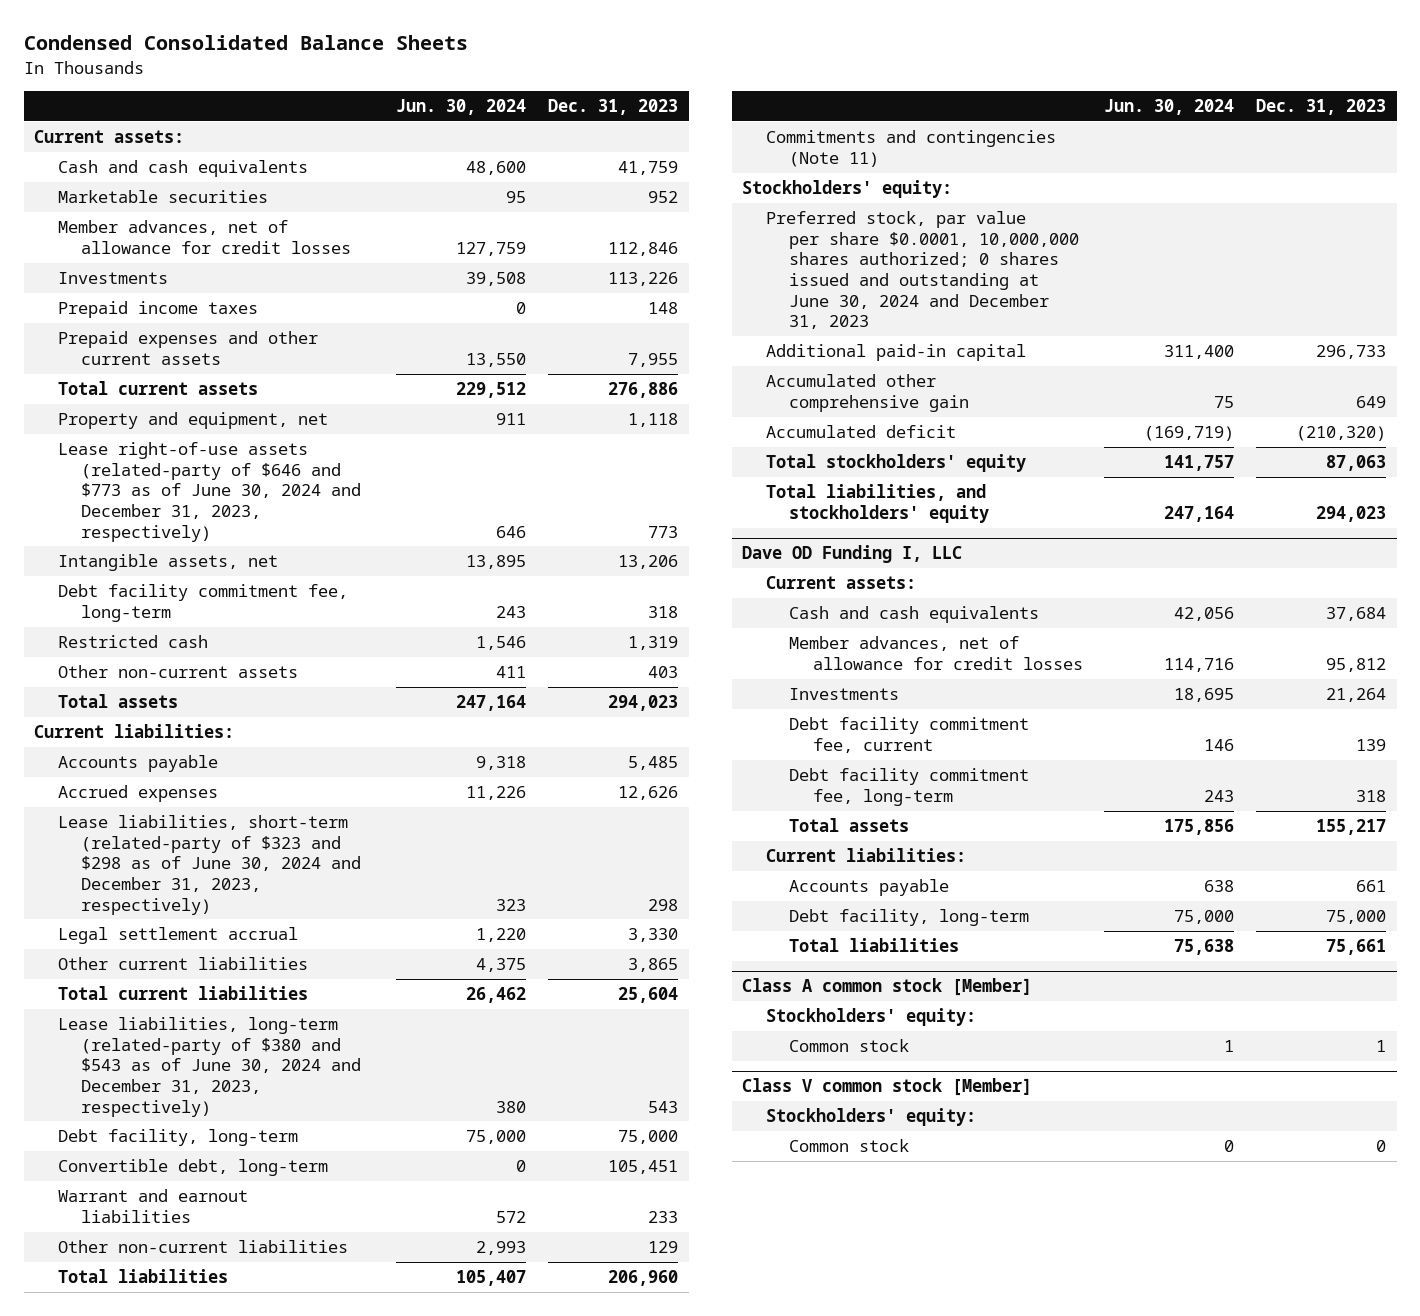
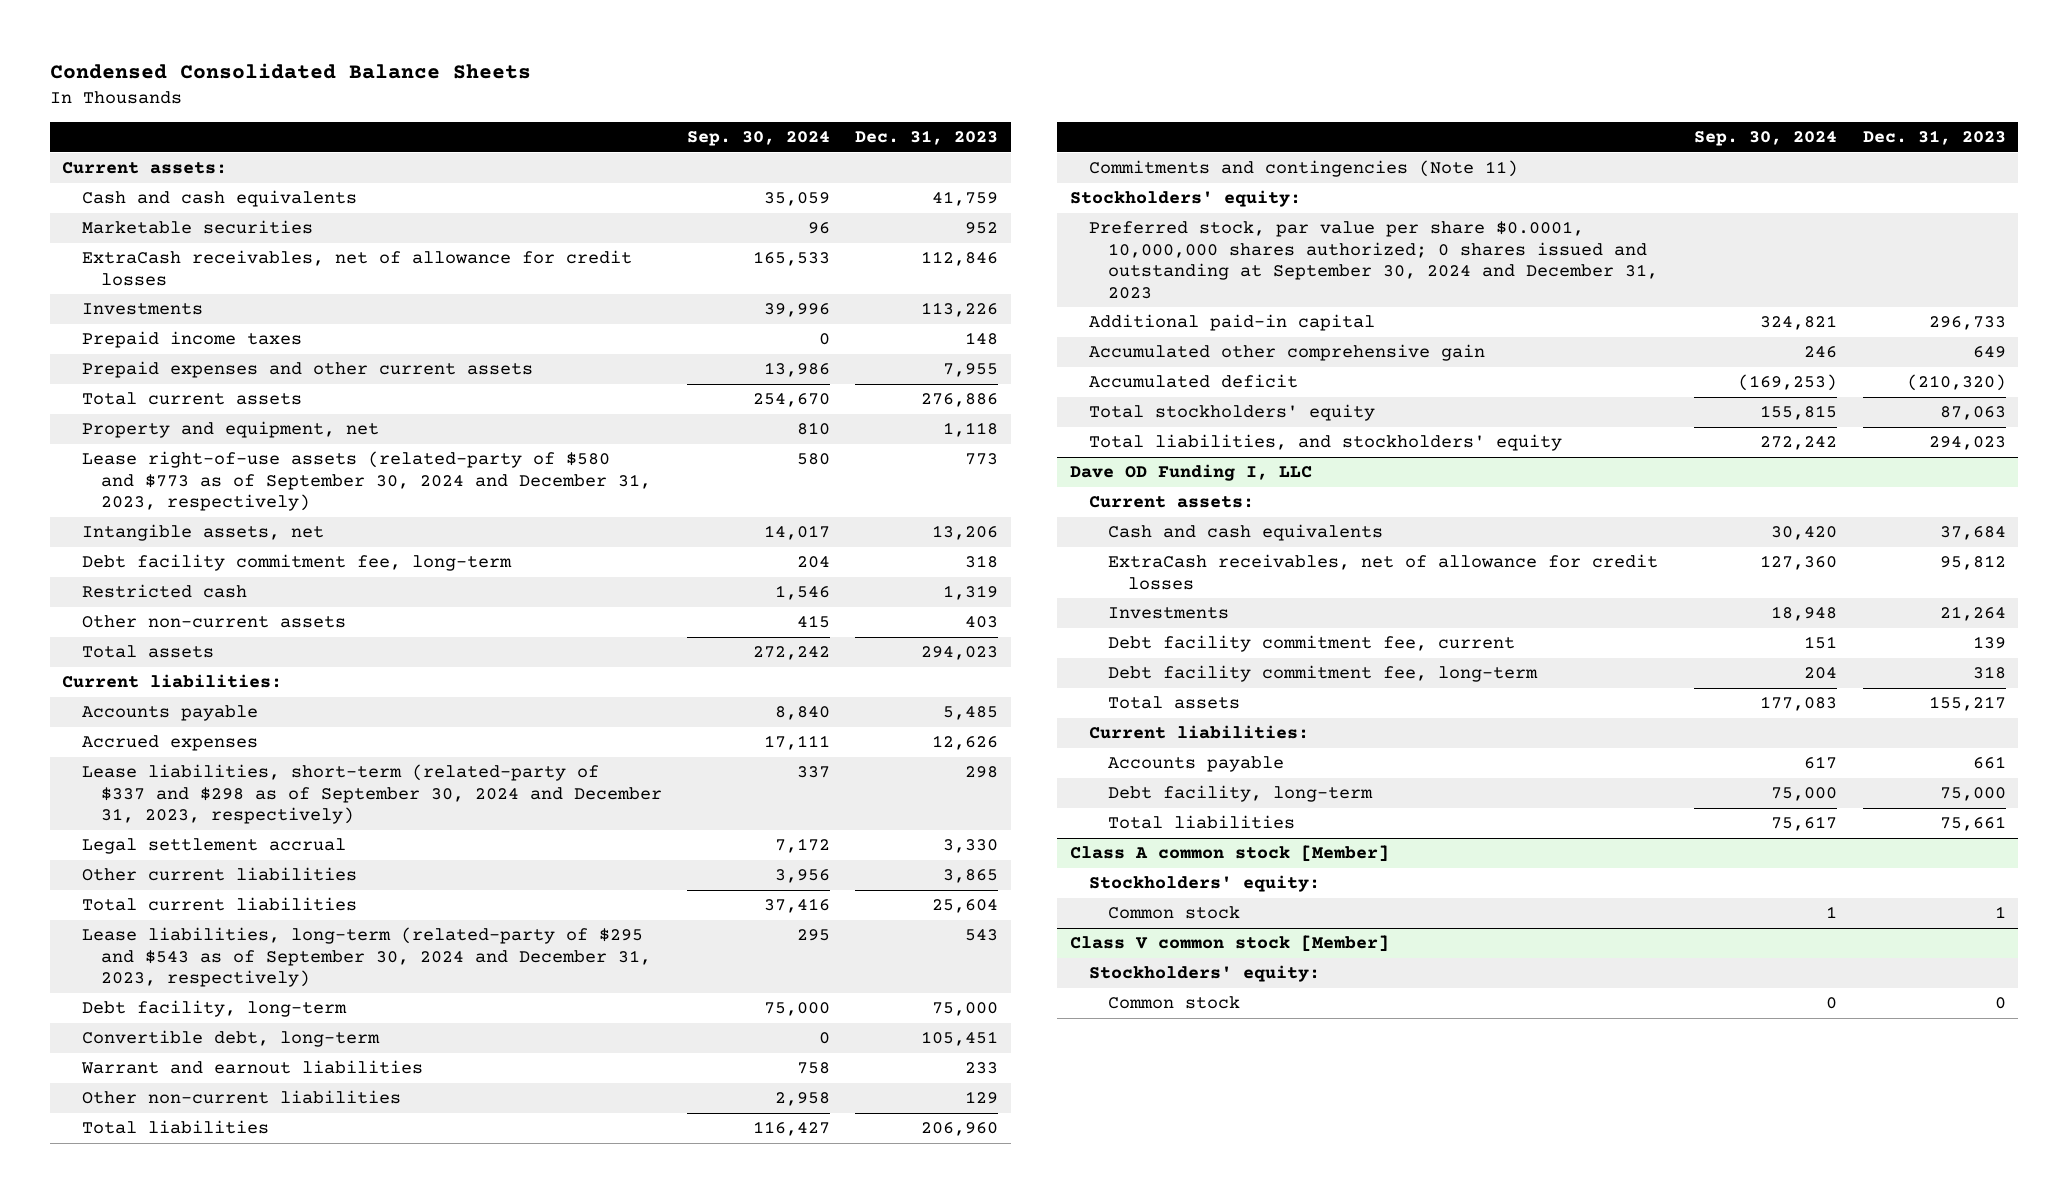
[396,99,527,116] Jun. 30, 2024 -> none
none -> [687,131,831,147] Sep. 30, 2024
[57,220,352,254] Member advances, net of allowance for credit losses -> [81,250,632,286] ExtraCash receivables, net of allowance for credit losses
[57,442,362,542] Lease right-of-use assets (related-party of $646 and $773 as of June 30, 2024 and December 31, 2023, respectively) -> [81,451,651,512] Lease right-of-use assets (related-party of $580 and $773 as of September 30, 2024 and December 31, 2023, respectively)
[57,815,362,915] Lease liabilities, short-term (related-party of $323 and $298 as of June 30, 2024 and December 31, 2023, respectively) -> [81,764,662,825] Lease liabilities, short-term (related-party of $337 and $298 as of September 30, 2024 and December 31, 2023, respectively)
[57,1017,362,1117] Lease liabilities, long-term (related-party of $380 and $543 as of June 30, 2024 and December 31, 2023, respectively) -> [81,927,651,988] Lease liabilities, long-term (related-party of $295 and $543 as of September 30, 2024 and December 31, 2023, respectively)
[765,211,1080,330] Preferred stock, par value per share $0.0001, 10,000,000 shares authorized; 0 shares issued and outstanding at June 30, 2024 and December 31, 2023 -> [1088,221,1659,299] Preferred stock, par value per share $0.0001, 10,000,000 shares authorized; 0 shares issued and outstanding at September 30, 2024 and December 31, 2023
[789,636,1083,670] Member advances, net of allowance for credit losses -> [1108,554,1659,590] ExtraCash receivables, net of allowance for credit losses

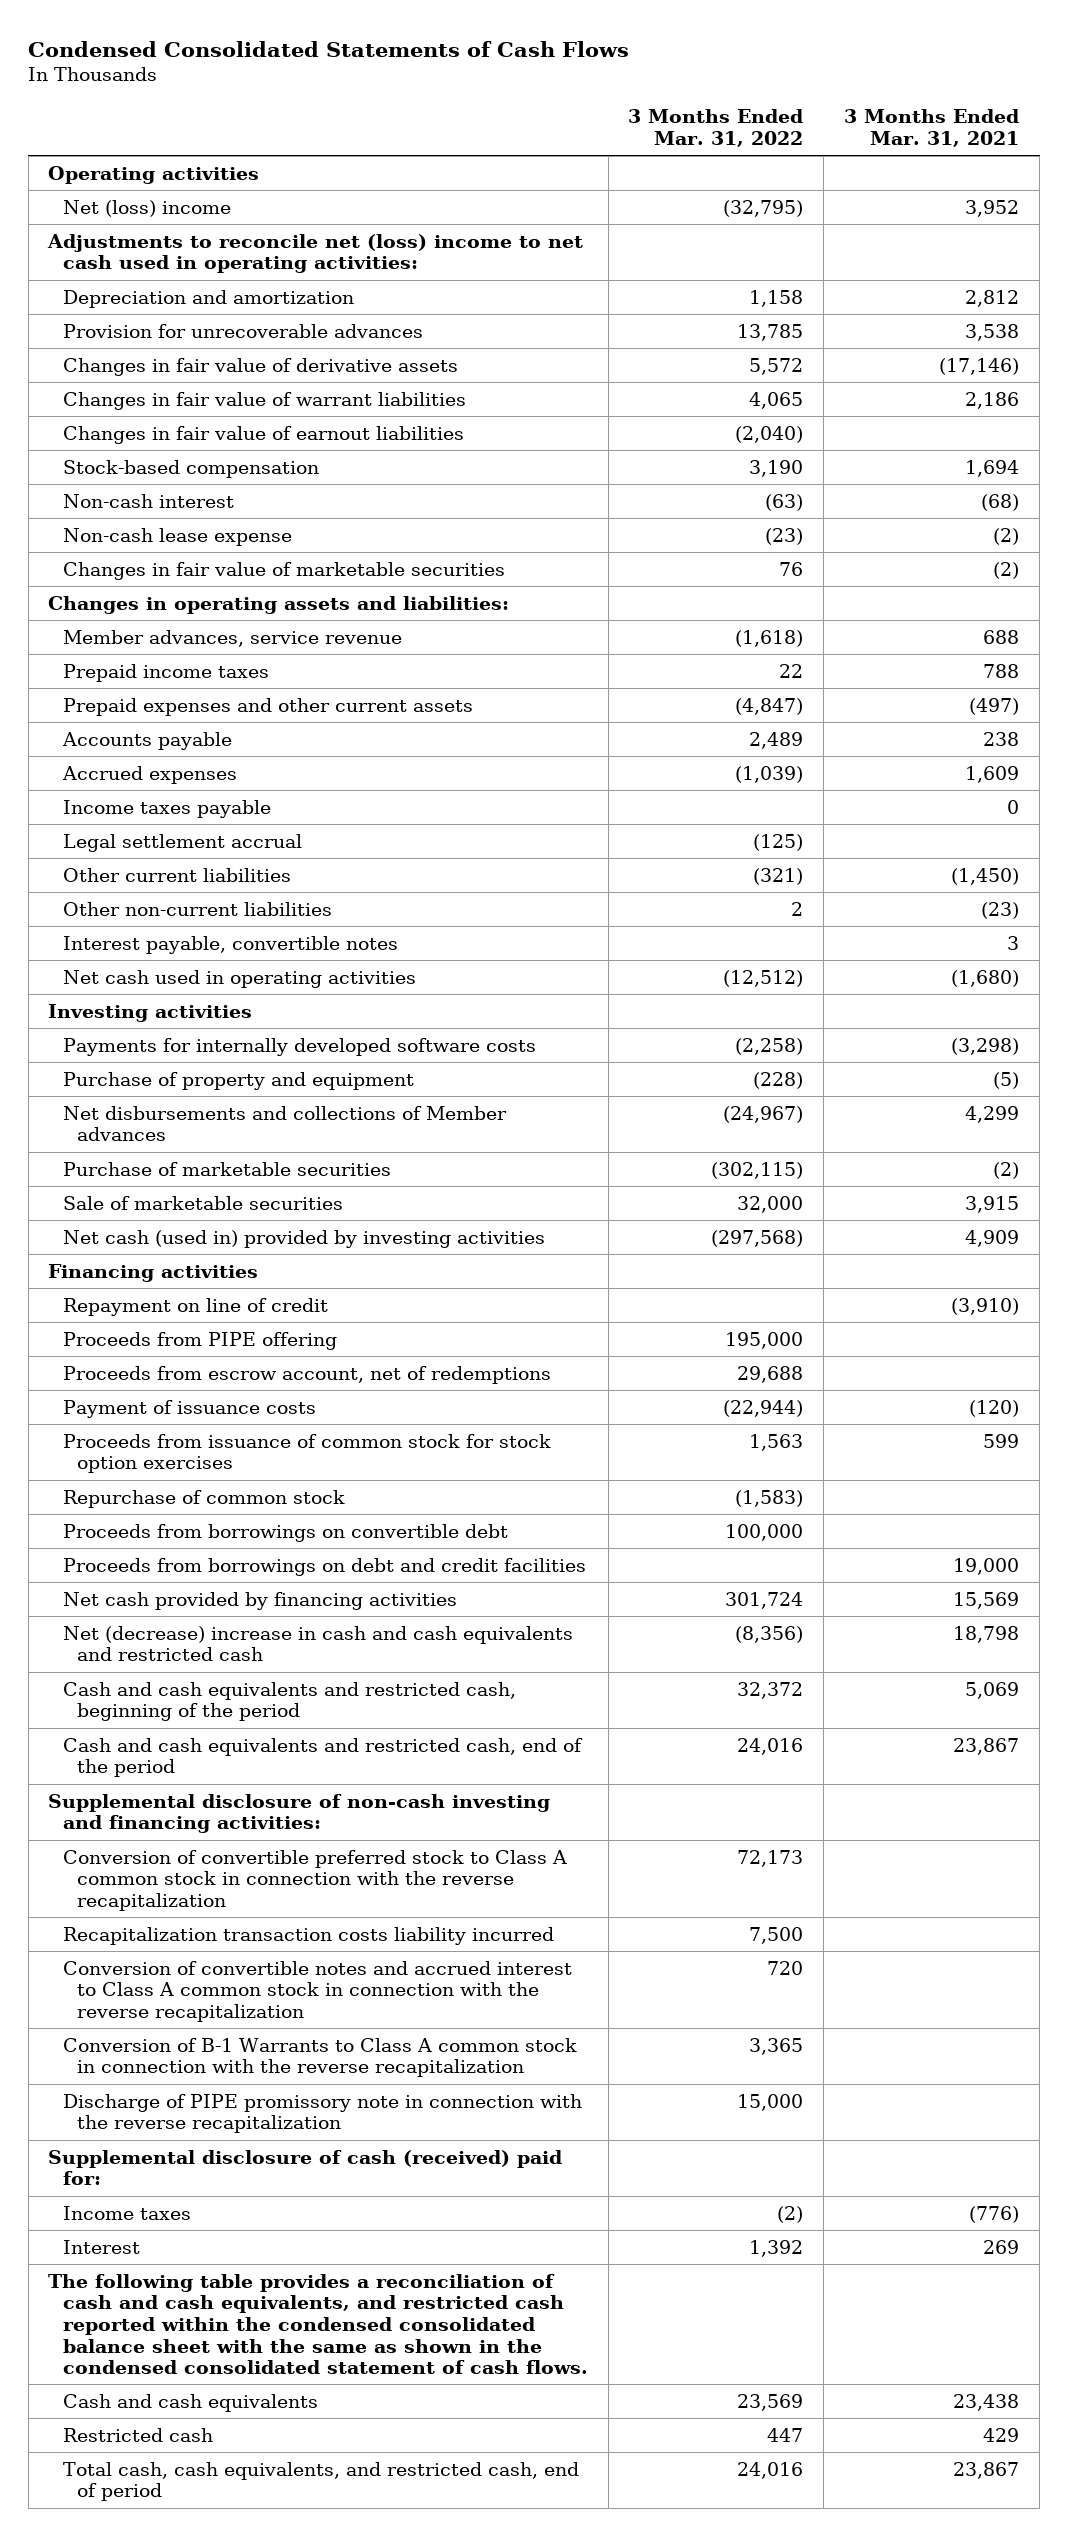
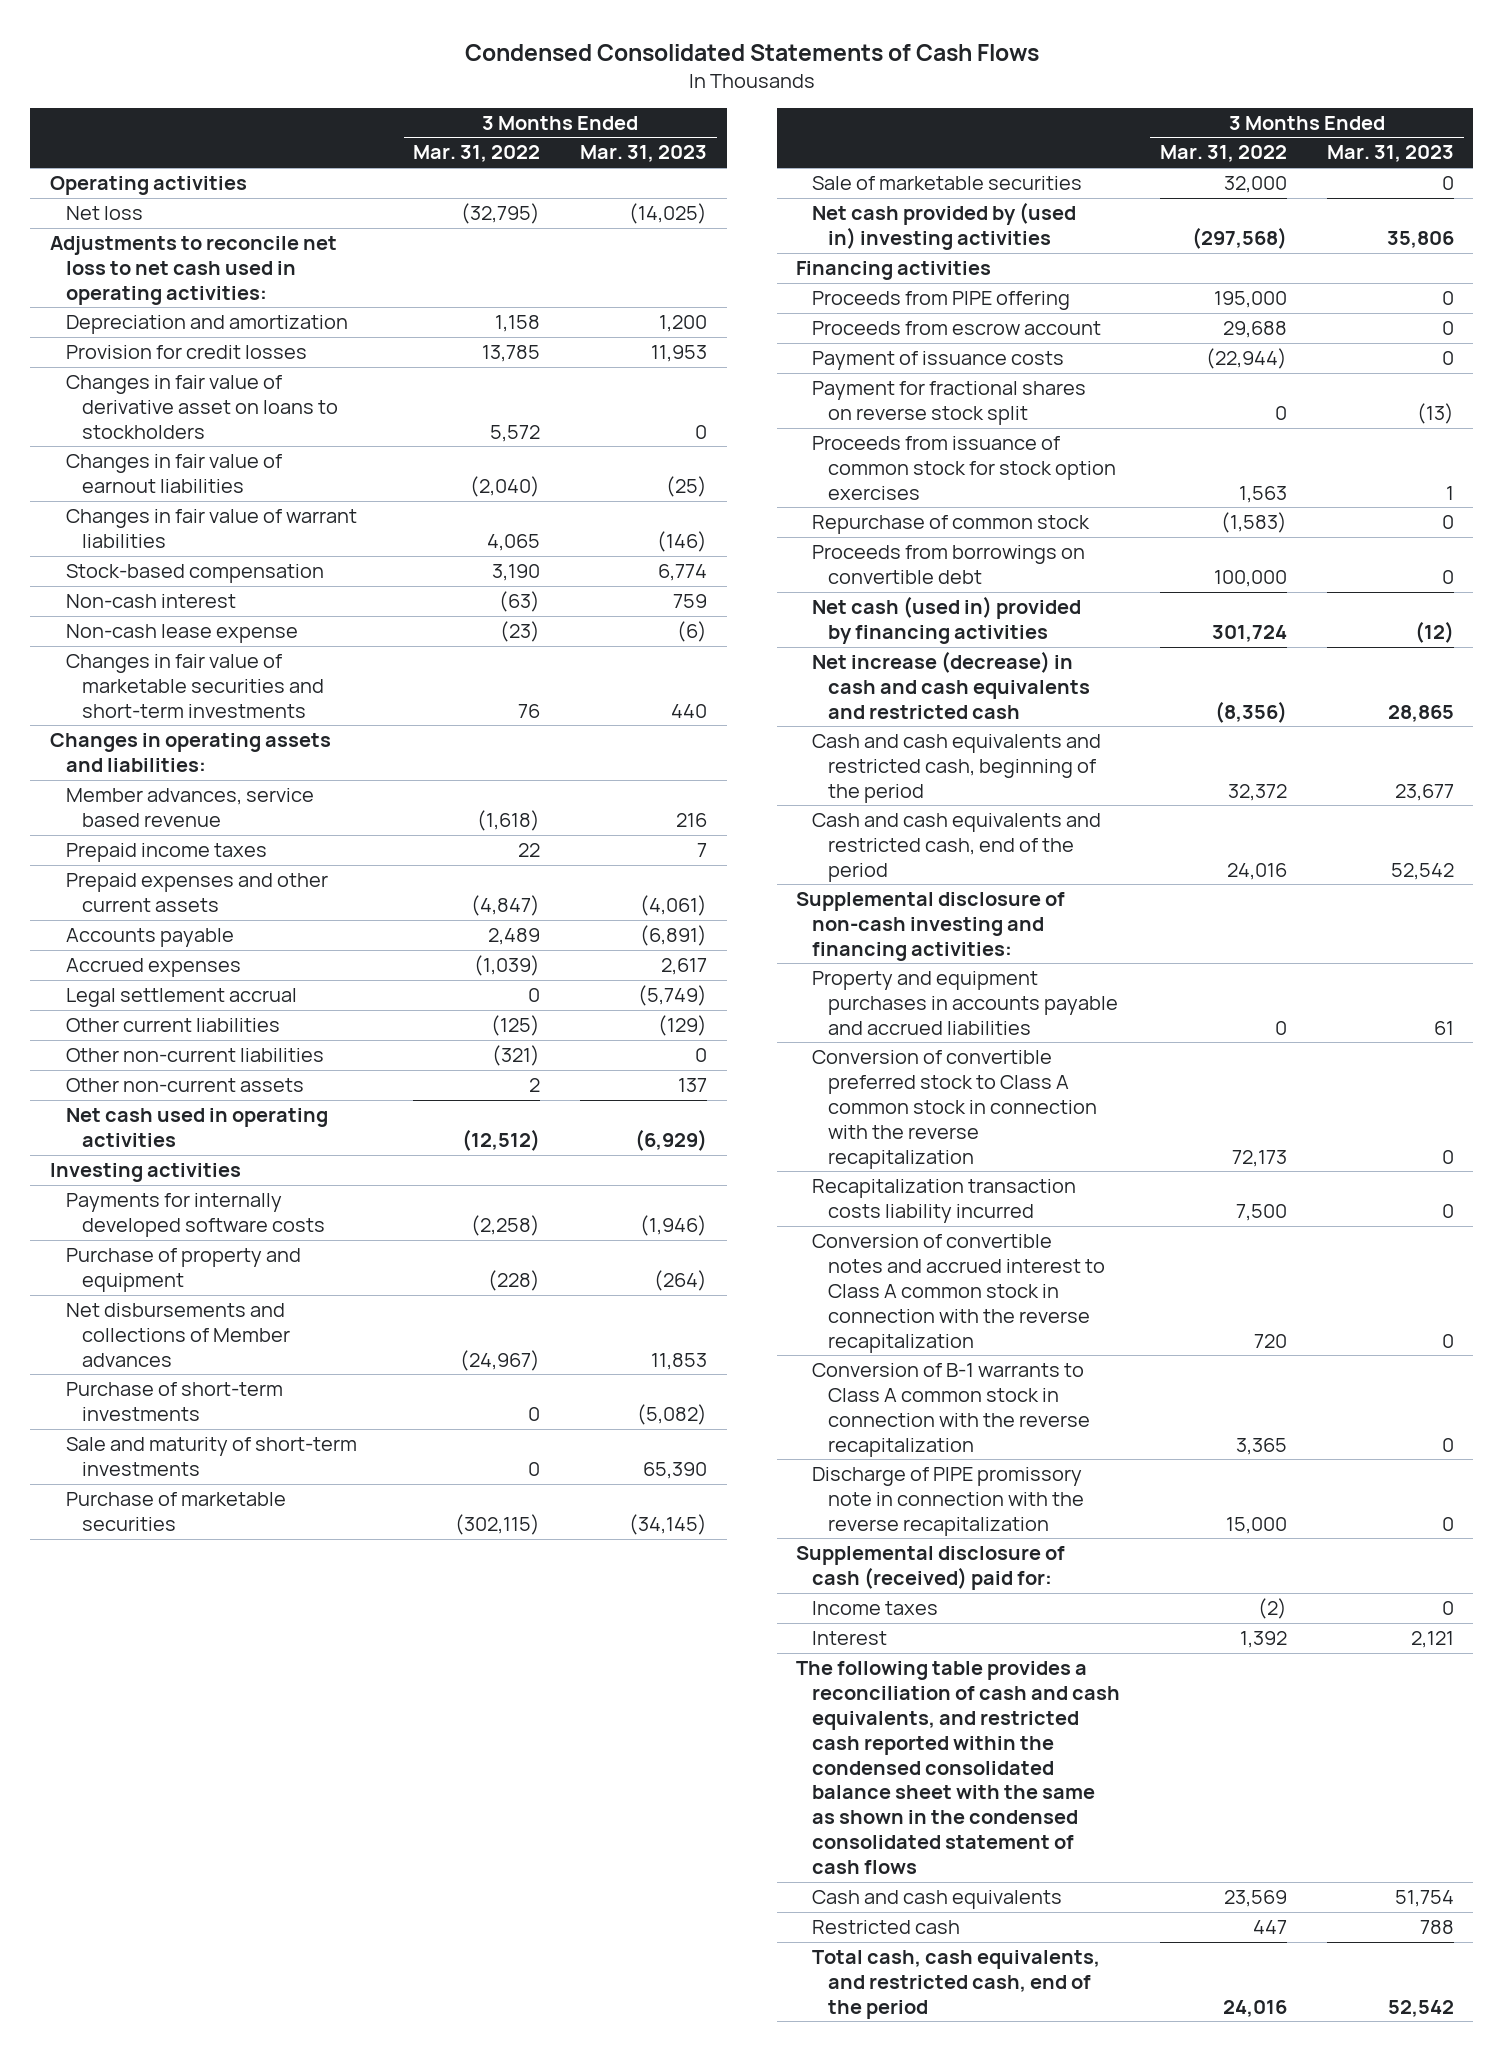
[844,109,1020,148] 3 Months Ended Mar. 31, 2021 -> none
none -> [580,145,708,163] Mar. 31, 2023
[62,199,231,217] Net (loss) income -> [65,206,143,221] Net loss
[47,233,584,274] Adjustments to reconcile net (loss) income to net cash used in operating activities: -> [49,236,337,305] Adjustments to reconcile net loss to net cash used in operating activities:
[62,323,423,338] Provision for unrecoverable advances -> [65,345,307,360] Provision for credit losses
[62,357,458,376] Changes in fair value of derivative assets -> [65,375,338,439] Changes in fair value of derivative asset on loans to stockholders
[62,391,466,410] Changes in fair value of warrant liabilities -> [65,509,357,548] Changes in fair value of warrant liabilities
[62,561,505,580] Changes in fair value of marketable securities -> [65,654,324,718] Changes in fair value of marketable securities and short-term investments
[62,629,402,647] Member advances, service revenue -> [65,788,314,827] Member advances, service based revenue
[62,799,271,818] Income taxes payable -> none
[62,935,398,954] Interest payable, convertible notes -> none
[753,833,804,851] (125) -> [528,988,541,1003] 0
[753,867,804,885] (321) -> [491,1015,541,1037] (125)
[791,901,804,916] 2 -> [492,1045,541,1067] (321)
none -> [65,1078,304,1093] Other non-current assets
none -> [65,1382,283,1421] Purchase of short-term investments
none -> [65,1437,357,1476] Sale and maturity of short-term investments
[62,1229,545,1248] Net cash (used in) provided by investing activities -> [812,202,1077,250] Net cash provided by (used in) investing activities
[62,1297,328,1316] Repayment on line of credit -> none
[62,1365,551,1384] Proceeds from escrow account, net of redemptions -> [812,321,1102,336] Proceeds from escrow account
none -> [812,381,1087,425] Payment for fractional shares on reverse stock split
[62,1557,586,1576] Proceeds from borrowings on debt and credit facilities -> none
[62,1591,457,1610] Net cash provided by financing activities -> [812,596,1082,644] Net cash (used in) provided by financing activities
[62,1625,573,1662] Net (decrease) increase in cash and cash equivalents and restricted cash -> [812,651,1091,719] Net increase (decrease) in cash and cash equivalents and restricted cash
none -> [812,971,1119,1035] Property and equipment purchases in accounts payable and accrued liabilities
[62,2037,577,2078] Conversion of B-1 Warrants to Class A common stock in connection with the reverse recapitalization -> [812,1363,1091,1457] Conversion of B-1 warrants to Class A common stock in connection with the reverse recapitalization
[48,2273,588,2375] The following table provides a reconciliation of cash and cash equivalents, and restricted cash reported within the condensed consolidated balance sheet with the same as shown in the condensed consolidated statement of cash flows. -> [796,1661,1121,1875] The following table provides a reconciliation of cash and cash equivalents, and restricted cash reported within the condensed consolidated balance sheet with the same as shown in the condensed consolidated statement of cash flows
[62,2461,579,2502] Total cash, cash equivalents, and restricted cash, end of period -> [812,1950,1101,2019] Total cash, cash equivalents, and restricted cash, end of the period

